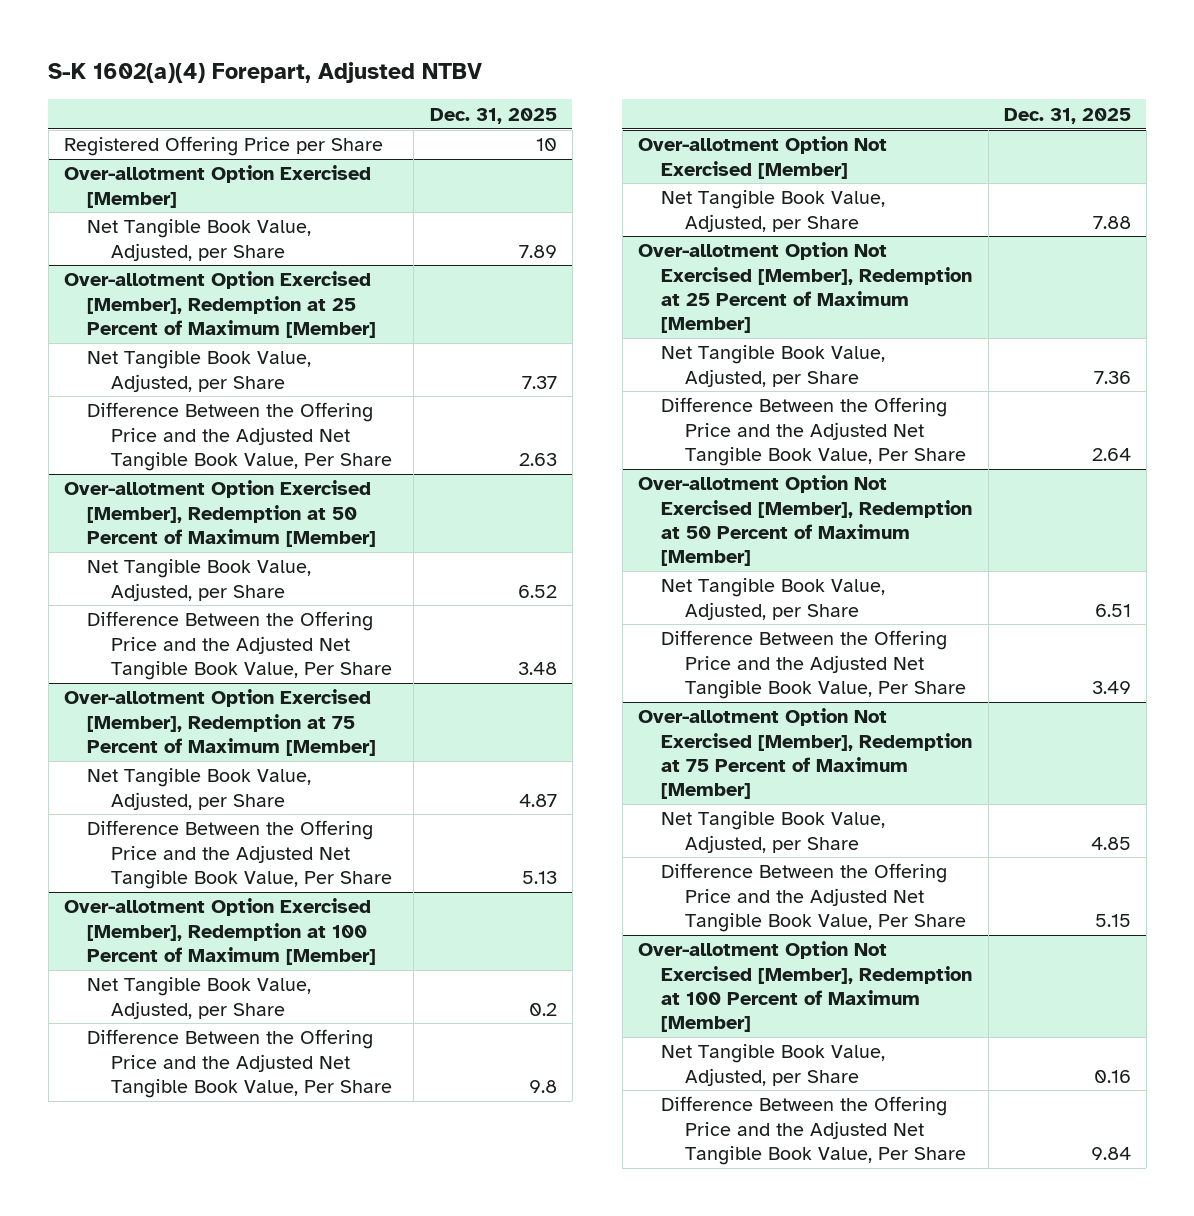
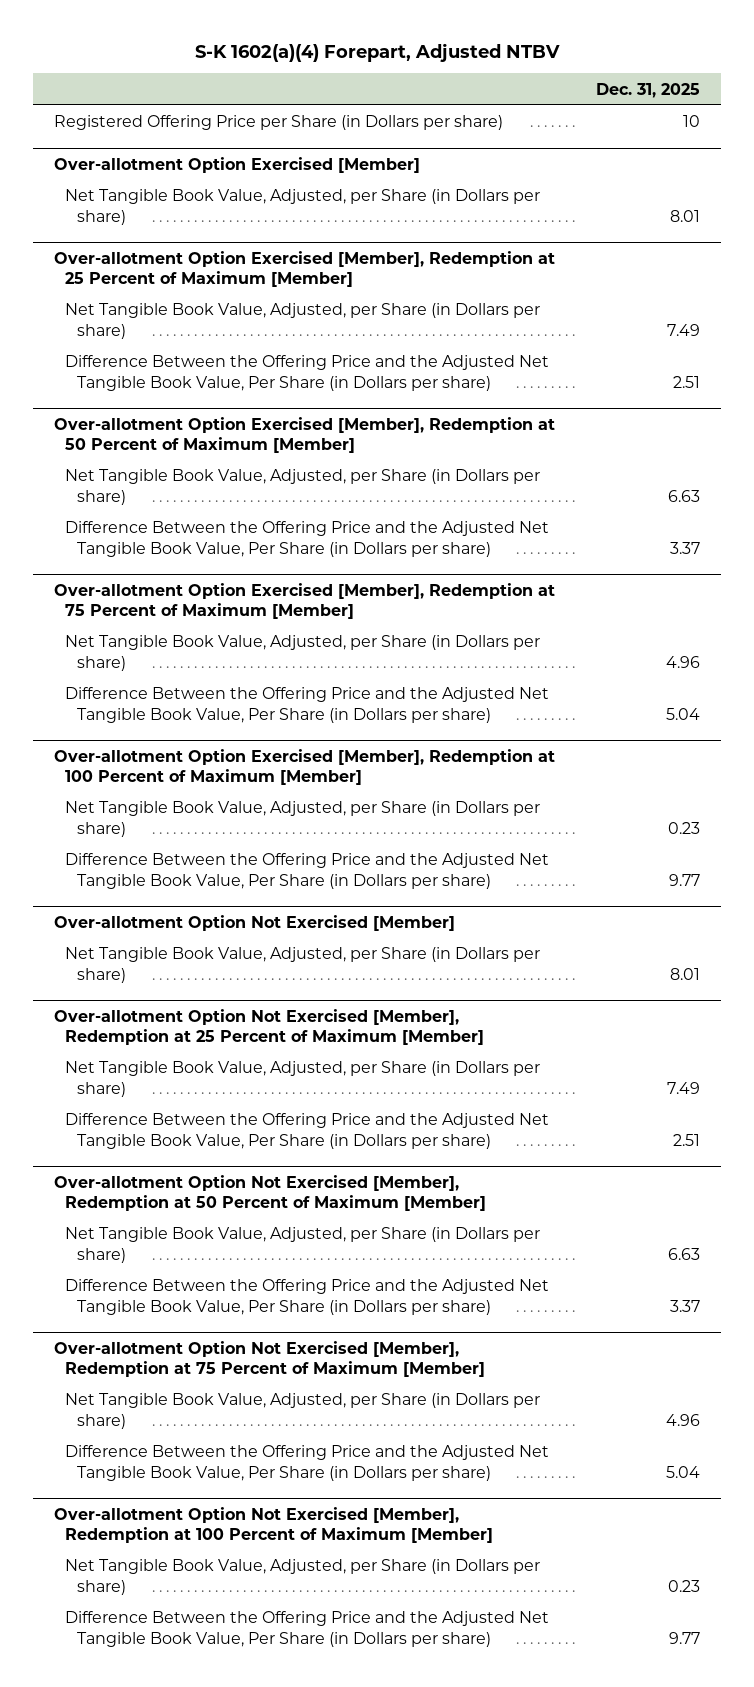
[63,136,383,157] Registered Offering Price per Share -> [53,115,503,131] Registered Offering Price per Share (in Dollars per share)
[87,219,312,261] Net Tangible Book Value, Adjusted, per Share -> [65,189,541,225] Net Tangible Book Value, Adjusted, per Share (in Dollars per share)
[518,244,557,258] 7.89 -> [669,209,700,222] 8.01
[87,350,312,392] Net Tangible Book Value, Adjusted, per Share -> [65,303,541,339] Net Tangible Book Value, Adjusted, per Share (in Dollars per share)
[521,375,557,389] 7.37 -> [666,323,700,336] 7.49
[87,402,392,471] Difference Between the Offering Price and the Adjusted Net Tangible Book Value, Per Share -> [65,355,550,391] Difference Between the Offering Price and the Adjusted Net Tangible Book Value, Per Share (in Dollars per share)
[518,452,557,466] 2.63 -> [672,375,700,388] 2.51
[87,559,312,601] Net Tangible Book Value, Adjusted, per Share -> [65,469,541,505] Net Tangible Book Value, Adjusted, per Share (in Dollars per share)
[517,584,557,598] 6.52 -> [667,489,700,502] 6.63
[87,611,392,680] Difference Between the Offering Price and the Adjusted Net Tangible Book Value, Per Share -> [65,521,550,557] Difference Between the Offering Price and the Adjusted Net Tangible Book Value, Per Share (in Dollars per share)
[517,661,557,675] 3.48 -> [669,541,700,554] 3.37
[87,768,312,810] Net Tangible Book Value, Adjusted, per Share -> [65,635,541,671] Net Tangible Book Value, Adjusted, per Share (in Dollars per share)
[518,793,557,807] 4.87 -> [665,655,700,668] 4.96
[87,820,392,889] Difference Between the Offering Price and the Adjusted Net Tangible Book Value, Per Share -> [65,687,550,723] Difference Between the Offering Price and the Adjusted Net Tangible Book Value, Per Share (in Dollars per share)
[521,870,557,884] 5.13 -> [665,707,700,720] 5.04
[87,977,312,1019] Net Tangible Book Value, Adjusted, per Share -> [65,801,541,837] Net Tangible Book Value, Adjusted, per Share (in Dollars per share)
[528,1002,557,1016] 0.2 -> [667,821,700,834] 0.23
[87,1029,392,1098] Difference Between the Offering Price and the Adjusted Net Tangible Book Value, Per Share -> [65,853,550,889] Difference Between the Offering Price and the Adjusted Net Tangible Book Value, Per Share (in Dollars per share)
[528,1079,557,1093] 9.8 -> [668,873,700,886] 9.77
[661,190,886,232] Net Tangible Book Value, Adjusted, per Share -> [65,947,541,983] Net Tangible Book Value, Adjusted, per Share (in Dollars per share)
[1092,215,1131,229] 7.88 -> [669,967,700,980] 8.01
[661,345,886,387] Net Tangible Book Value, Adjusted, per Share -> [65,1061,541,1097] Net Tangible Book Value, Adjusted, per Share (in Dollars per share)
[1093,370,1131,384] 7.36 -> [666,1081,700,1094] 7.49
[661,397,966,466] Difference Between the Offering Price and the Adjusted Net Tangible Book Value, Per Share -> [65,1113,550,1149] Difference Between the Offering Price and the Adjusted Net Tangible Book Value, Per Share (in Dollars per share)
[1091,447,1131,461] 2.64 -> [672,1133,700,1146] 2.51
[661,578,886,620] Net Tangible Book Value, Adjusted, per Share -> [65,1227,541,1263] Net Tangible Book Value, Adjusted, per Share (in Dollars per share)
[1094,603,1131,617] 6.51 -> [667,1247,700,1260] 6.63
[661,630,966,699] Difference Between the Offering Price and the Adjusted Net Tangible Book Value, Per Share -> [65,1279,550,1315] Difference Between the Offering Price and the Adjusted Net Tangible Book Value, Per Share (in Dollars per share)
[1091,680,1131,694] 3.49 -> [669,1299,700,1312] 3.37
[661,811,886,853] Net Tangible Book Value, Adjusted, per Share -> [65,1393,541,1429] Net Tangible Book Value, Adjusted, per Share (in Dollars per share)
[1090,836,1131,850] 4.85 -> [665,1413,700,1426] 4.96
[661,863,966,932] Difference Between the Offering Price and the Adjusted Net Tangible Book Value, Per Share -> [65,1445,550,1481] Difference Between the Offering Price and the Adjusted Net Tangible Book Value, Per Share (in Dollars per share)
[1094,913,1131,927] 5.15 -> [665,1465,700,1478] 5.04
[661,1044,886,1086] Net Tangible Book Value, Adjusted, per Share -> [65,1559,541,1595] Net Tangible Book Value, Adjusted, per Share (in Dollars per share)
[1093,1069,1131,1083] 0.16 -> [667,1579,700,1592] 0.23
[661,1096,966,1165] Difference Between the Offering Price and the Adjusted Net Tangible Book Value, Per Share -> [65,1611,550,1647] Difference Between the Offering Price and the Adjusted Net Tangible Book Value, Per Share (in Dollars per share)
[1090,1146,1131,1160] 9.84 -> [668,1631,700,1644] 9.77

